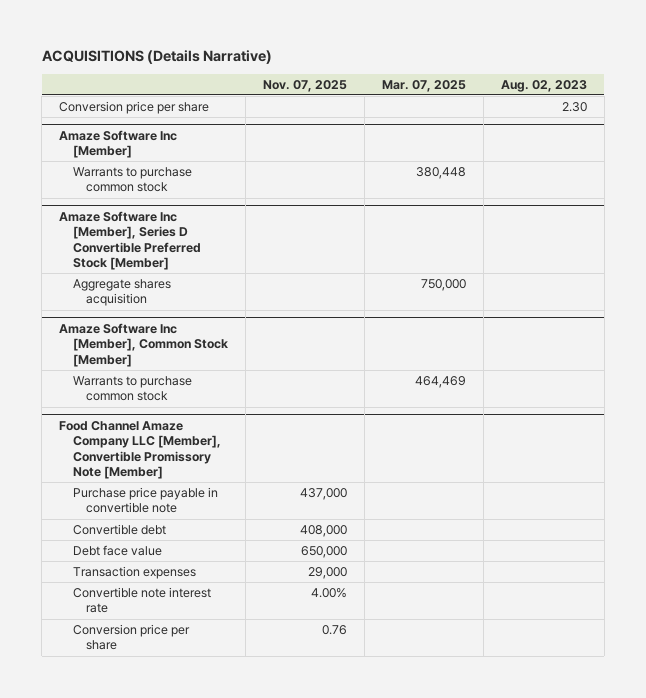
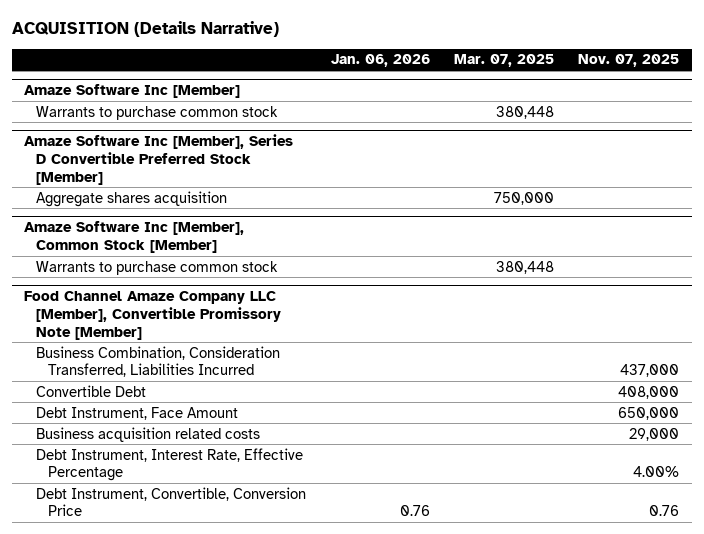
[41,50,272,65] ACQUISITIONS (Details Narrative) -> [11,21,279,38] ACQUISITION (Details Narrative)
[500,79,587,92] Aug. 02, 2023 -> none
none -> [330,54,430,68] Jan. 06, 2026
[59,101,210,115] Conversion price per share -> none
[414,376,466,389] 464,469 -> [496,260,555,274] 380,448
[72,587,211,614] Convertible note interest rate -> none
[72,487,218,514] Purchase price payable in convertible note -> [36,345,281,378] Business Combination, Consideration Transferred, Liabilities Incurred
[72,524,166,536] Convertible debt -> [36,384,147,397] Convertible Debt
[72,545,162,557] Debt face value -> [36,406,239,420] Debt Instrument, Face Amount
[72,566,196,580] Transaction expenses -> [36,426,261,442] Business acquisition related costs
none -> [36,447,304,482] Debt Instrument, Interest Rate, Effective Percentage
[72,624,190,651] Conversion price per share -> [36,486,307,517] Debt Instrument, Convertible, Conversion Price

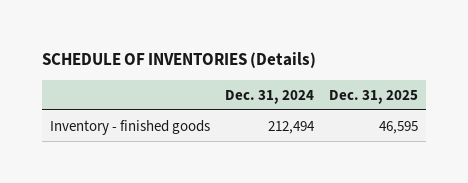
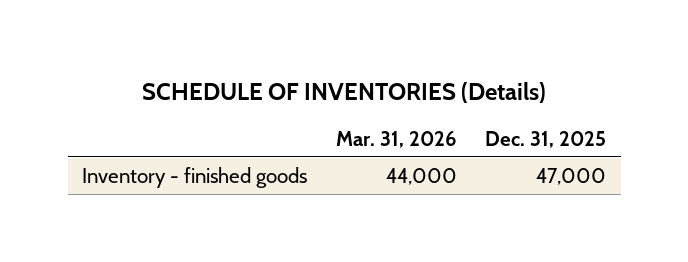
[224,89,314,104] Dec. 31, 2024 -> none
none -> [335,130,457,148] Mar. 31, 2026
[379,120,419,134] 46,595 -> [536,168,607,186] 47,000

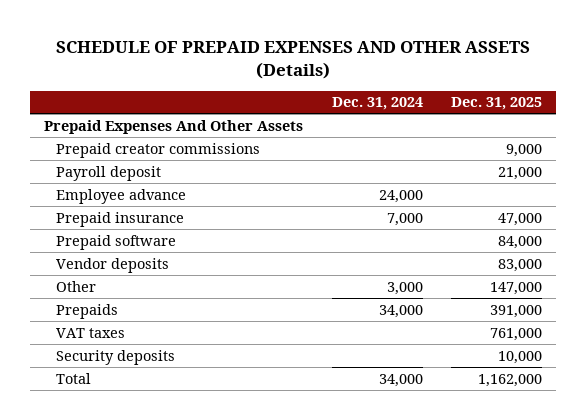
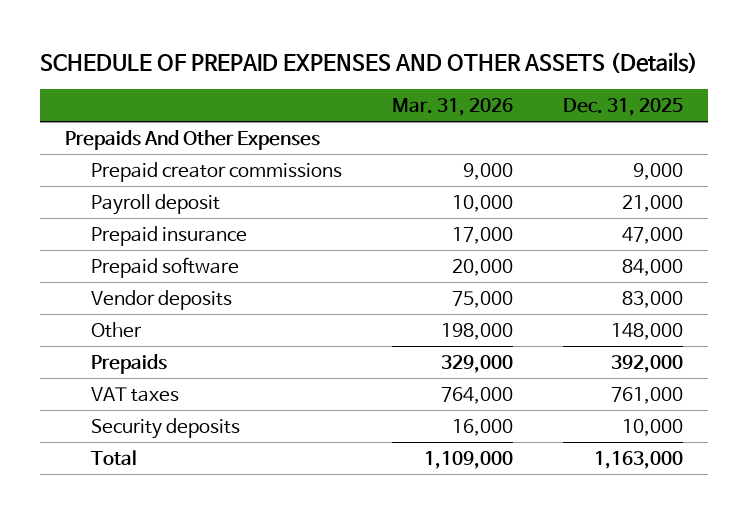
[331,97,423,111] Dec. 31, 2024 -> none
none -> [391,97,513,116] Mar. 31, 2026
[44,119,304,134] Prepaid Expenses And Other Assets -> [65,129,321,150] Prepaids And Other Expenses
[55,188,186,204] Employee advance -> none
[490,281,543,295] 147,000 -> [610,322,683,340] 148,000
[490,304,543,318] 391,000 -> [610,354,683,373] 392,000
[478,373,543,387] 1,162,000 -> [593,450,683,469] 1,163,000

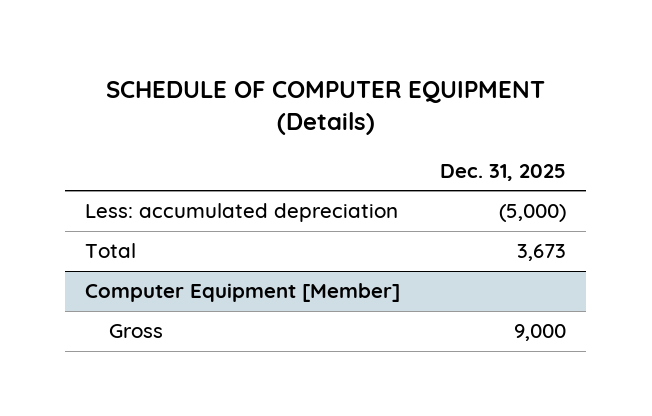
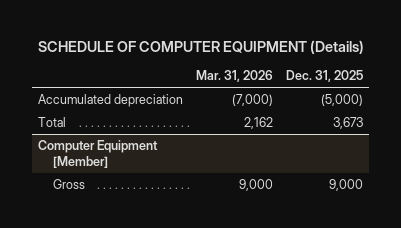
none -> [196,70,274,83] Mar. 31, 2026
[85,203,399,223] Less: accumulated depreciation -> [38,94,184,108] Accumulated depreciation

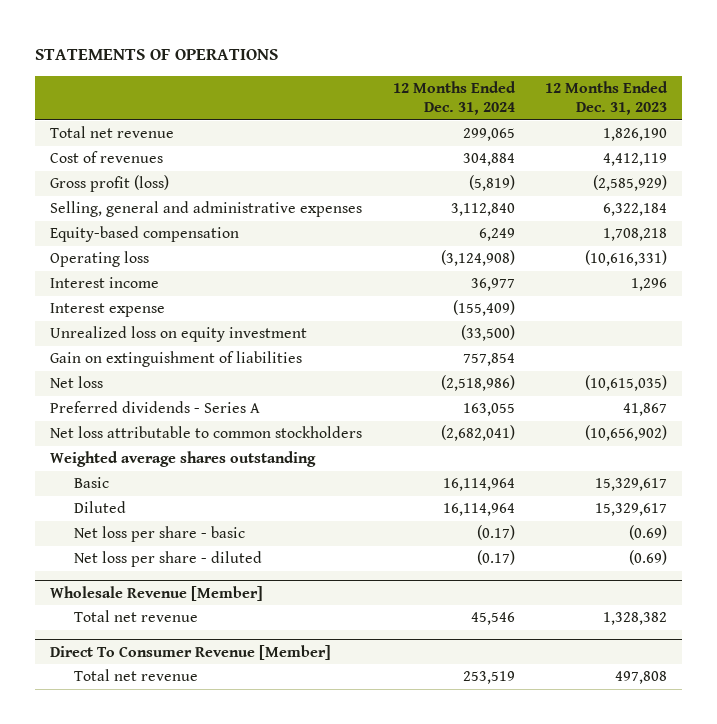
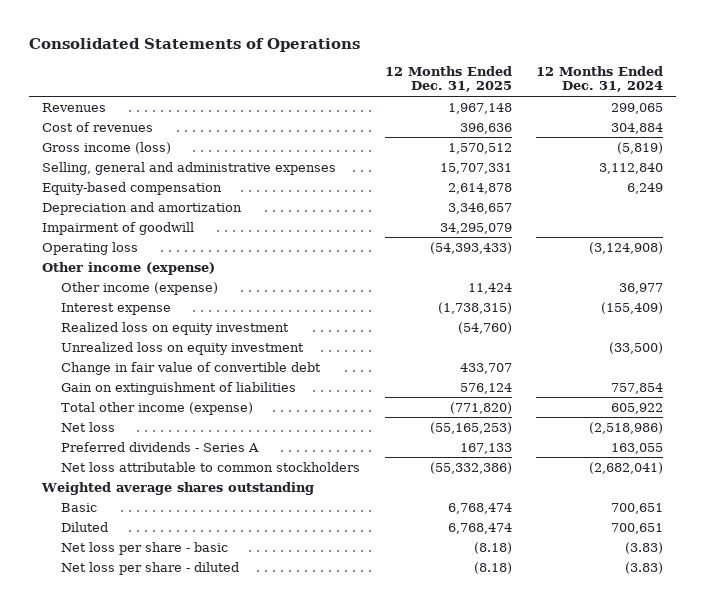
[35,48,279,60] STATEMENTS OF OPERATIONS -> [29,37,361,52] Consolidated Statements of Operations
[544,81,668,116] 12 Months Ended Dec. 31, 2023 -> none
none -> [384,65,512,93] 12 Months Ended Dec. 31, 2025
[50,126,175,139] Total net revenue -> [41,102,106,112] Revenues
[50,175,170,193] Gross profit (loss) -> [41,141,171,154] Gross income (loss)
none -> [41,201,242,215] Depreciation and amortization
none -> [41,221,194,235] Impairment of goodwill
none -> [41,261,215,275] Other income (expense)
[50,277,160,289] Interest income -> [60,281,218,295] Other income (expense)
none -> [60,321,289,335] Realized loss on equity investment
none -> [60,361,321,375] Change in fair value of convertible debt
none -> [60,401,253,415] Total other income (expense)
[50,585,264,601] Wholesale Revenue [Member] -> none
[74,610,199,623] Total net revenue -> none
[50,644,332,660] Direct To Consumer Revenue [Member] -> none
[74,669,199,682] Total net revenue -> none
[442,478,515,492] 16,114,964 -> [611,502,664,514] 700,651
[442,503,515,517] 16,114,964 -> [611,522,664,534] 700,651
[476,525,515,541] (0.17) -> [625,541,664,554] (3.83)
[476,550,515,566] (0.17) -> [625,561,664,574] (3.83)

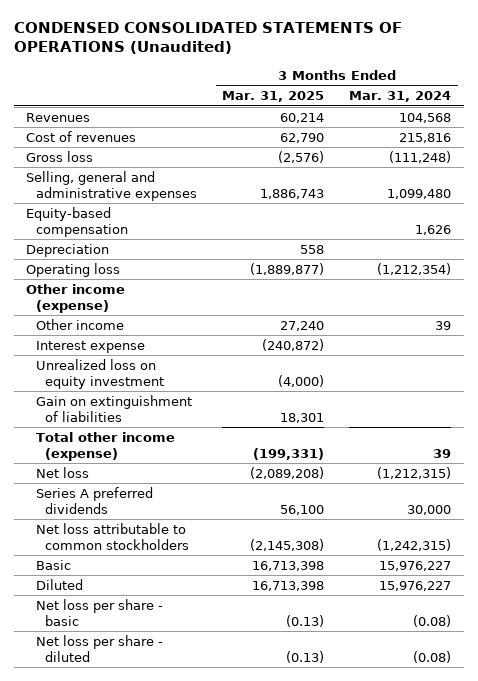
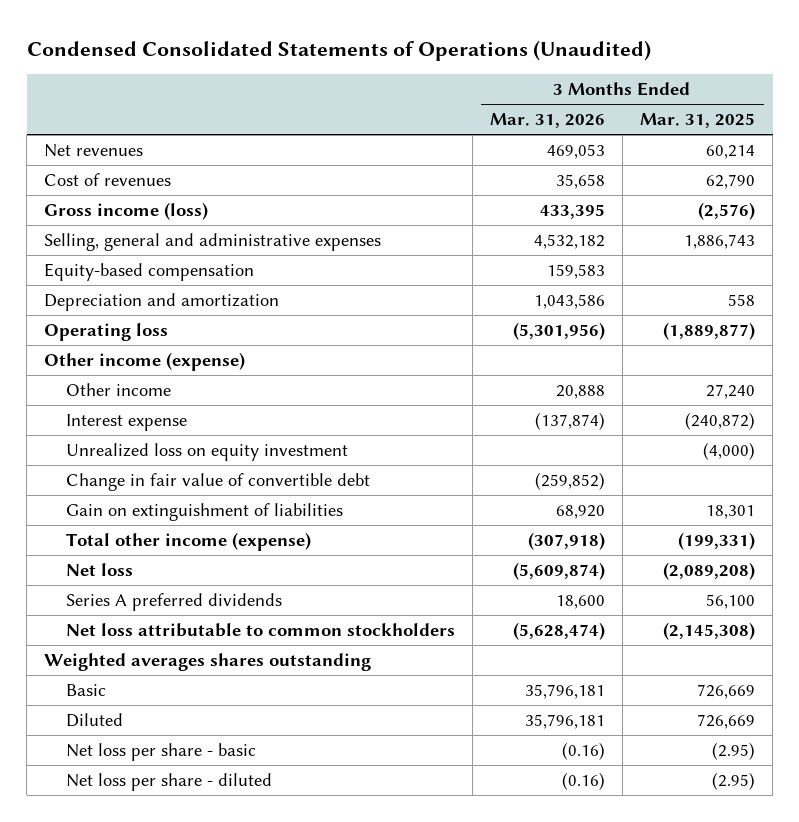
[13,22,402,55] CONDENSED CONSOLIDATED STATEMENTS OF OPERATIONS (Unaudited) -> [26,39,651,61] Condensed Consolidated Statements of Operations (Unaudited)
[349,91,452,103] Mar. 31, 2024 -> none
none -> [489,113,605,129] Mar. 31, 2026
[26,112,91,122] Revenues -> [44,143,144,157] Net revenues
[26,150,94,162] Gross loss -> [44,201,209,220] Gross income (loss)
[26,243,110,257] Depreciation -> [44,292,280,311] Depreciation and amortization
none -> [65,472,370,491] Change in fair value of convertible debt
none -> [44,652,372,671] Weighted averages shares outstanding
[252,560,325,571] 16,713,398 -> [697,683,756,699] 726,669
[252,580,325,591] 16,713,398 -> [697,713,756,729] 726,669
[286,614,325,627] (0.13) -> [712,741,756,760] (2.95)
[286,650,325,663] (0.13) -> [712,771,756,790] (2.95)

